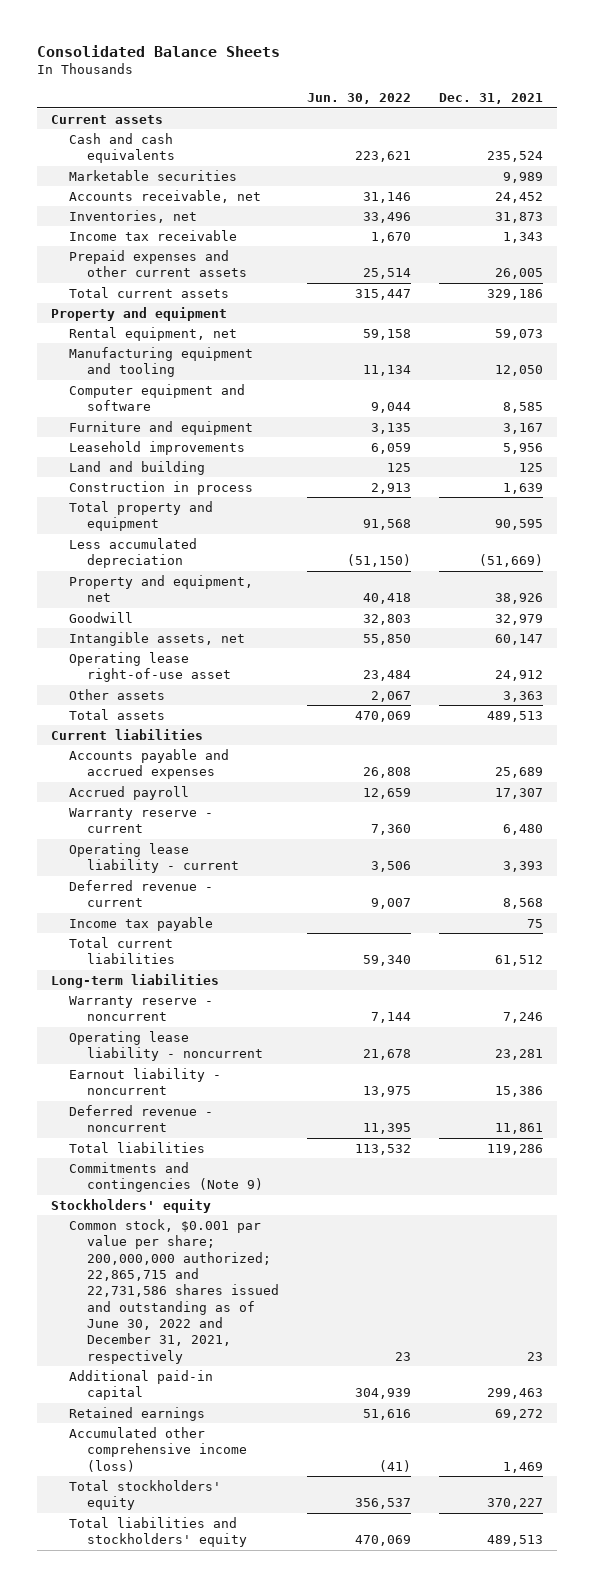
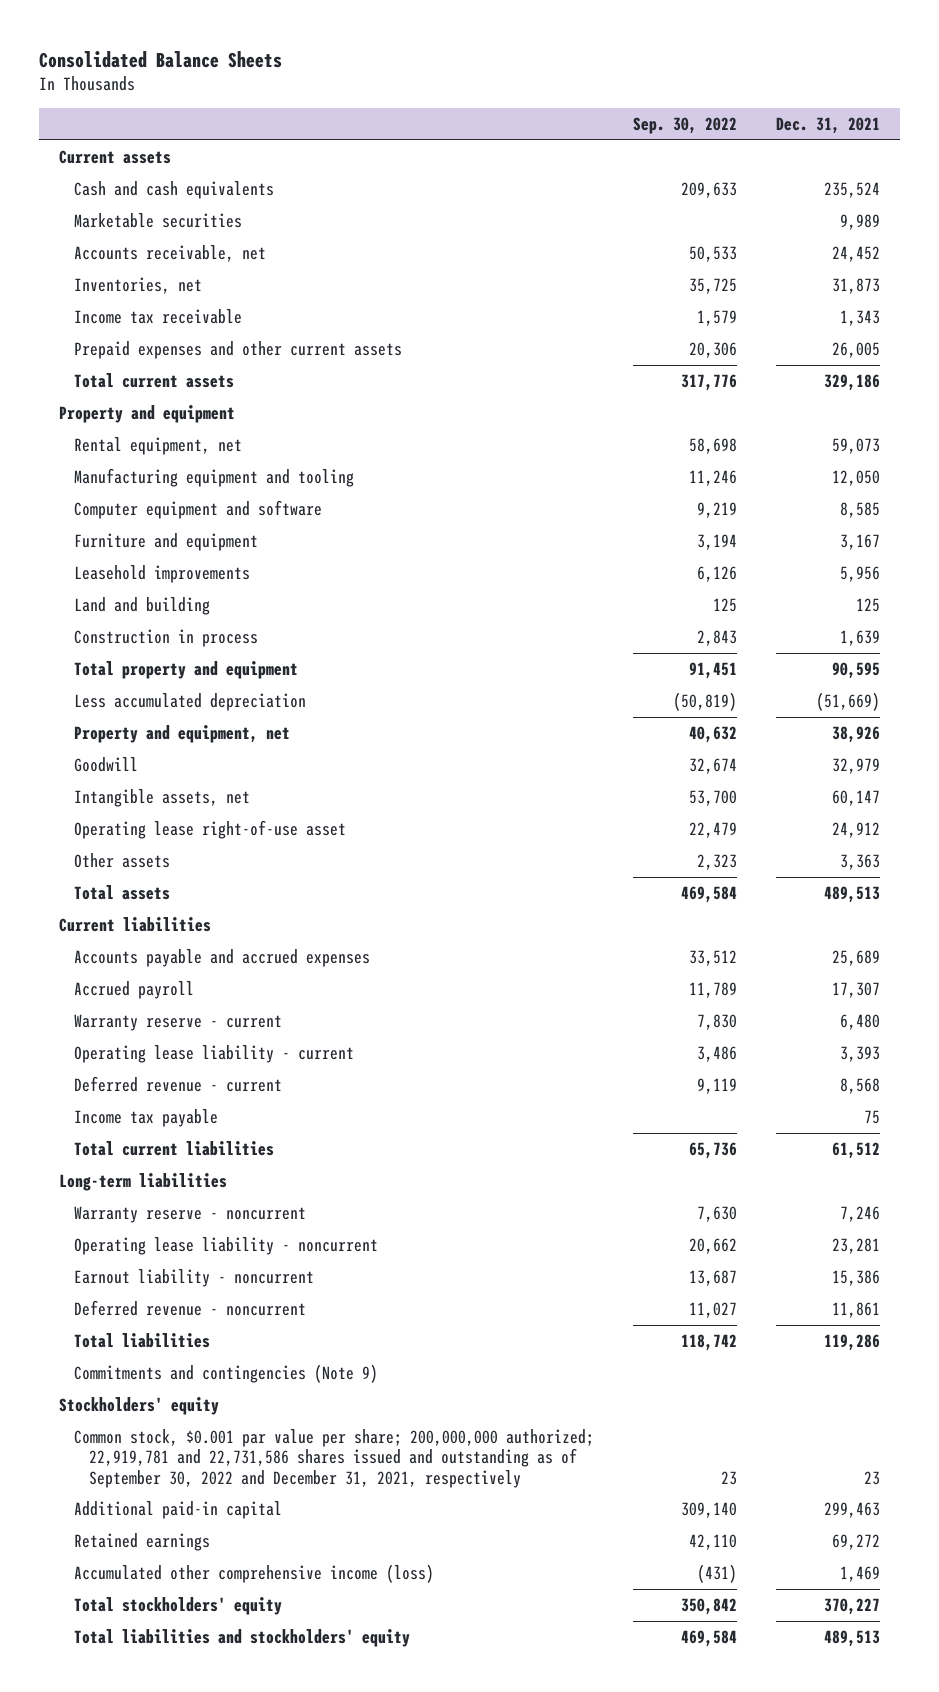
[307,93,412,105] Jun. 30, 2022 -> none
none -> [632,117,737,135] Sep. 30, 2022
[69,1218,280,1364] Common stock, $0.001 par value per share; 200,000,000 authorized; 22,865,715 and 22,731,586 shares issued and outstanding as of June 30, 2022 and December 31, 2021, respectively -> [73,1429,594,1488] Common stock, $0.001 par value per share; 200,000,000 authorized; 22,919,781 and 22,731,586 shares issued and outstanding as of September 30, 2022 and December 31, 2021, respectively

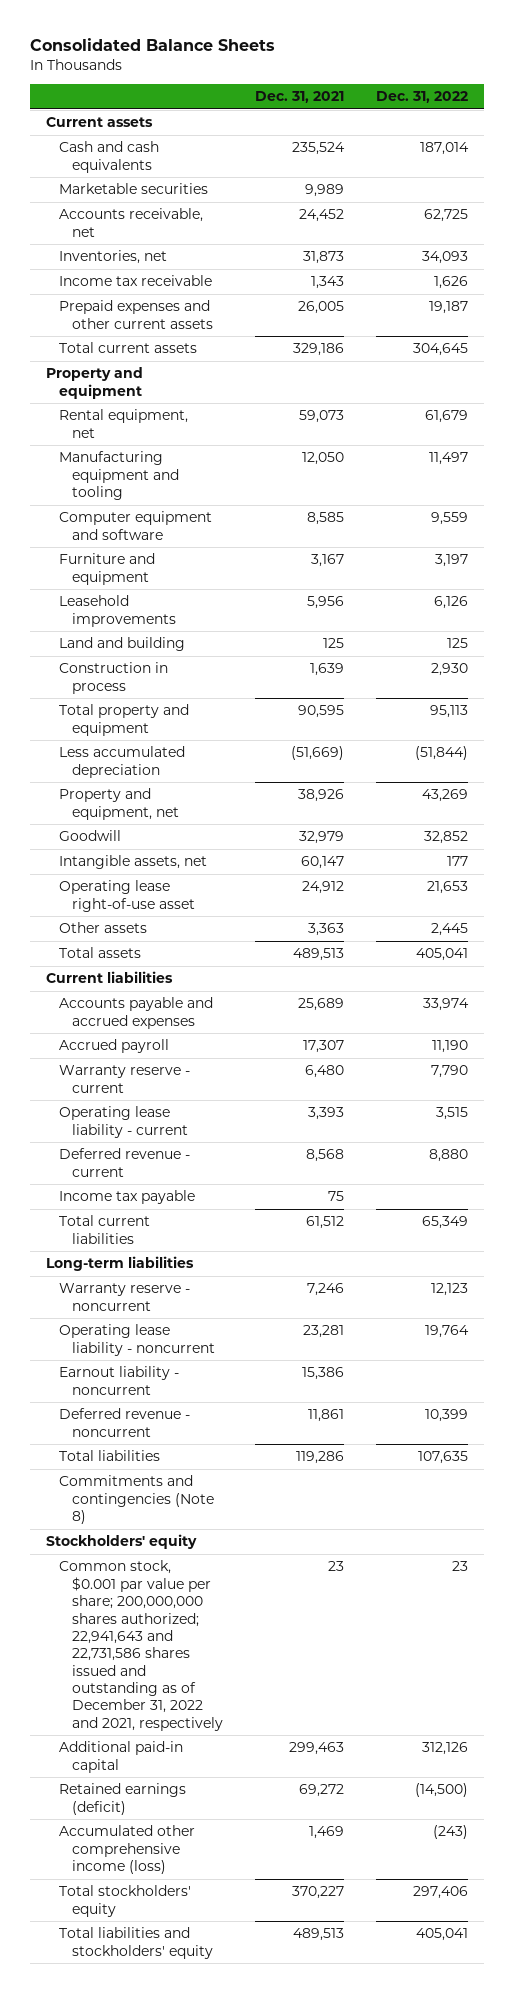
[632,117,737,135] Sep. 30, 2022 -> none
none -> [375,91,468,104] Dec. 31, 2022
[73,1364,378,1384] Commitments and contingencies (Note 9) -> [58,1475,214,1525] Commitments and contingencies (Note 8)
[73,1429,594,1488] Common stock, $0.001 par value per share; 200,000,000 authorized; 22,919,781 and 22,731,586 shares issued and outstanding as of September 30, 2022 and December 31, 2021, respectively -> [58,1560,223,1731] Common stock, $0.001 par value per share; 200,000,000 shares authorized; 22,941,643 and 22,731,586 shares issued and outstanding as of December 31, 2022 and 2021, respectively
[73,1533,210,1552] Retained earnings -> [58,1783,186,1815] Retained earnings (deficit)

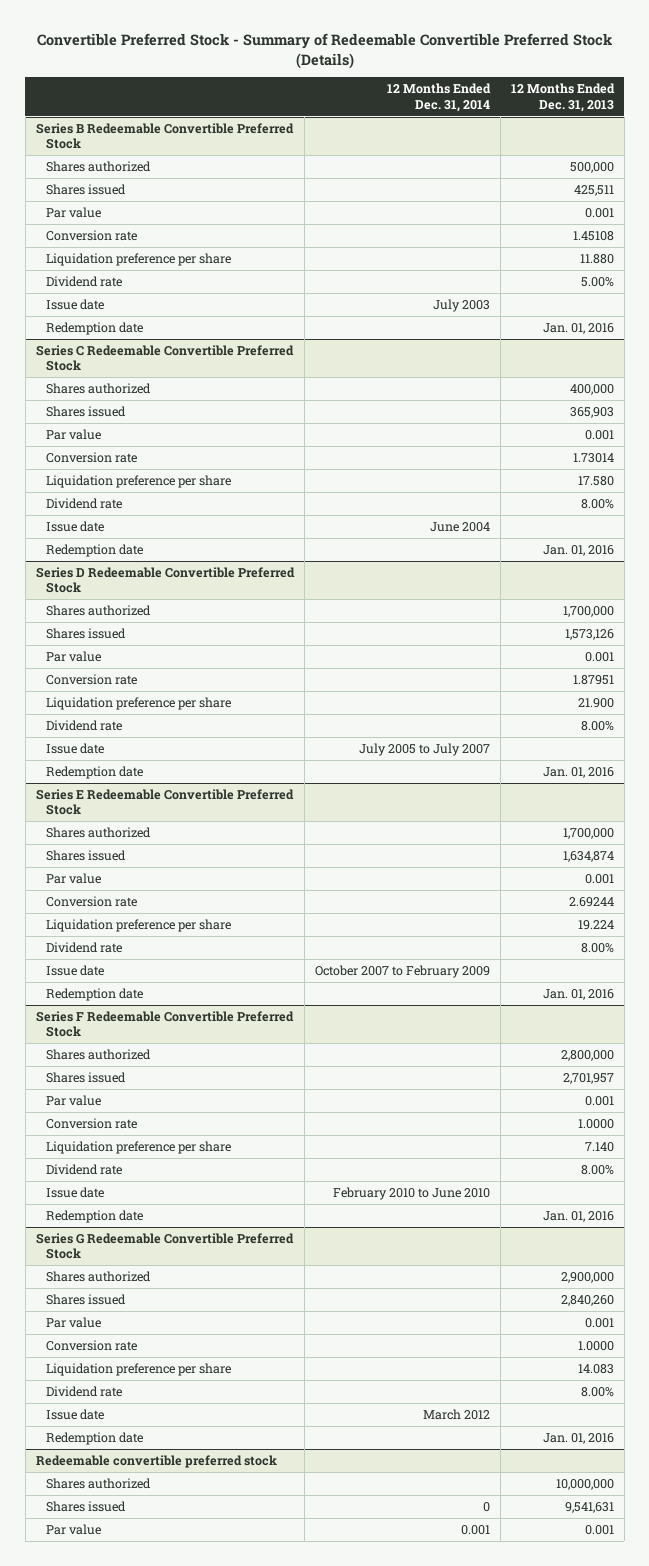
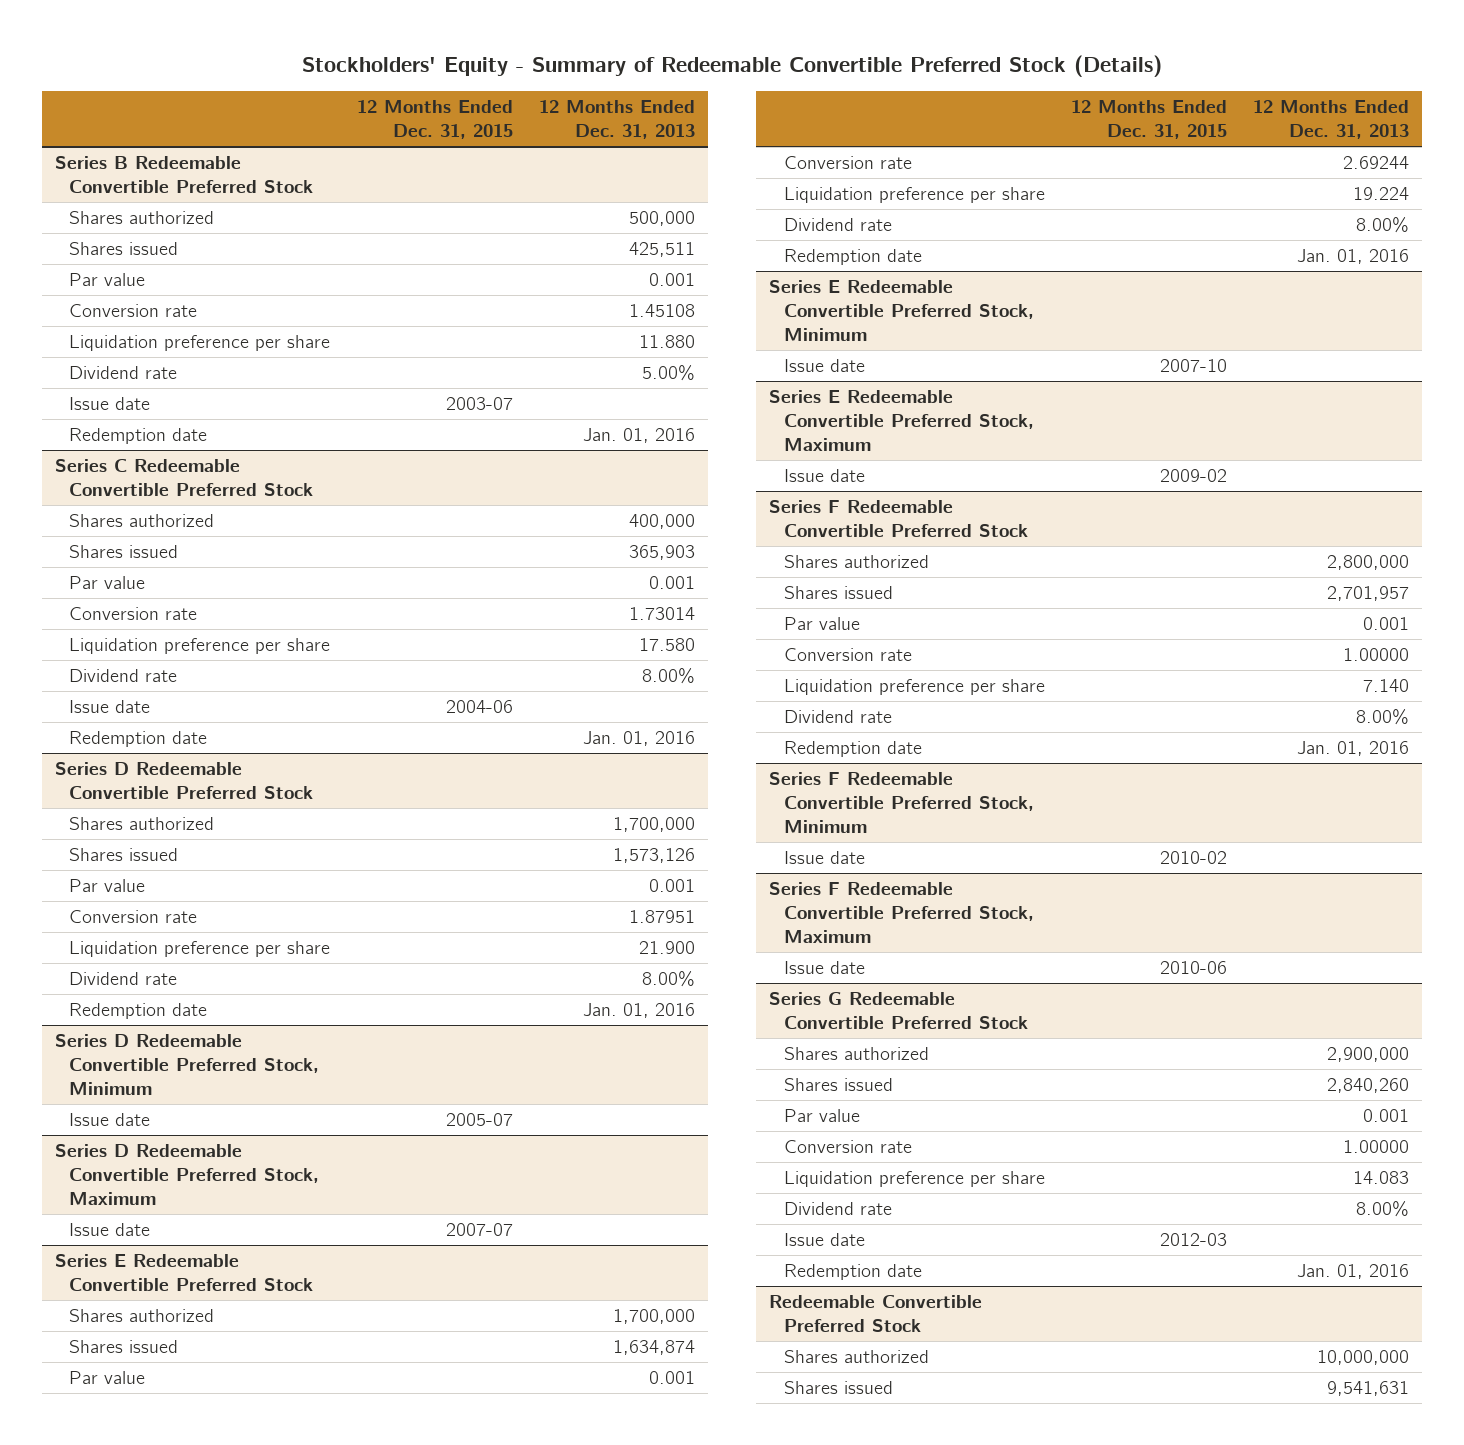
[36,32,613,69] Convertible Preferred Stock - Summary of Redeemable Convertible Preferred Stock (Details) -> [302,54,1163,77] Stockholders' Equity - Summary of Redeemable Convertible Preferred Stock (Details)
[386,83,491,112] 12 Months Ended Dec. 31, 2014 -> none
none -> [356,100,513,140] 12 Months Ended Dec. 31, 2015
[45,743,104,755] Issue date -> none
none -> [55,1034,320,1096] Series D Redeemable Convertible Preferred Stock, Minimum
none -> [69,1113,151,1127] Issue date
none -> [55,1144,320,1206] Series D Redeemable Convertible Preferred Stock, Maximum
none -> [69,1223,151,1237] Issue date
[45,965,104,977] Issue date -> none
none -> [769,280,1034,342] Series E Redeemable Convertible Preferred Stock, Minimum
none -> [783,359,865,373] Issue date
none -> [769,390,1034,452] Series E Redeemable Convertible Preferred Stock, Maximum
none -> [783,469,865,483] Issue date
[577,1119,614,1130] 1.0000 -> [1343,648,1410,662] 1.00000
[45,1187,104,1199] Issue date -> none
none -> [769,772,1034,834] Series F Redeemable Convertible Preferred Stock, Minimum
none -> [783,851,865,865] Issue date
none -> [769,882,1034,944] Series F Redeemable Convertible Preferred Stock, Maximum
none -> [783,961,865,975] Issue date
[577,1341,614,1352] 1.0000 -> [1343,1140,1410,1154] 1.00000
[35,1455,277,1469] Redeemable convertible preferred stock -> [769,1295,983,1333] Redeemable Convertible Preferred Stock
[45,1524,101,1536] Par value -> none

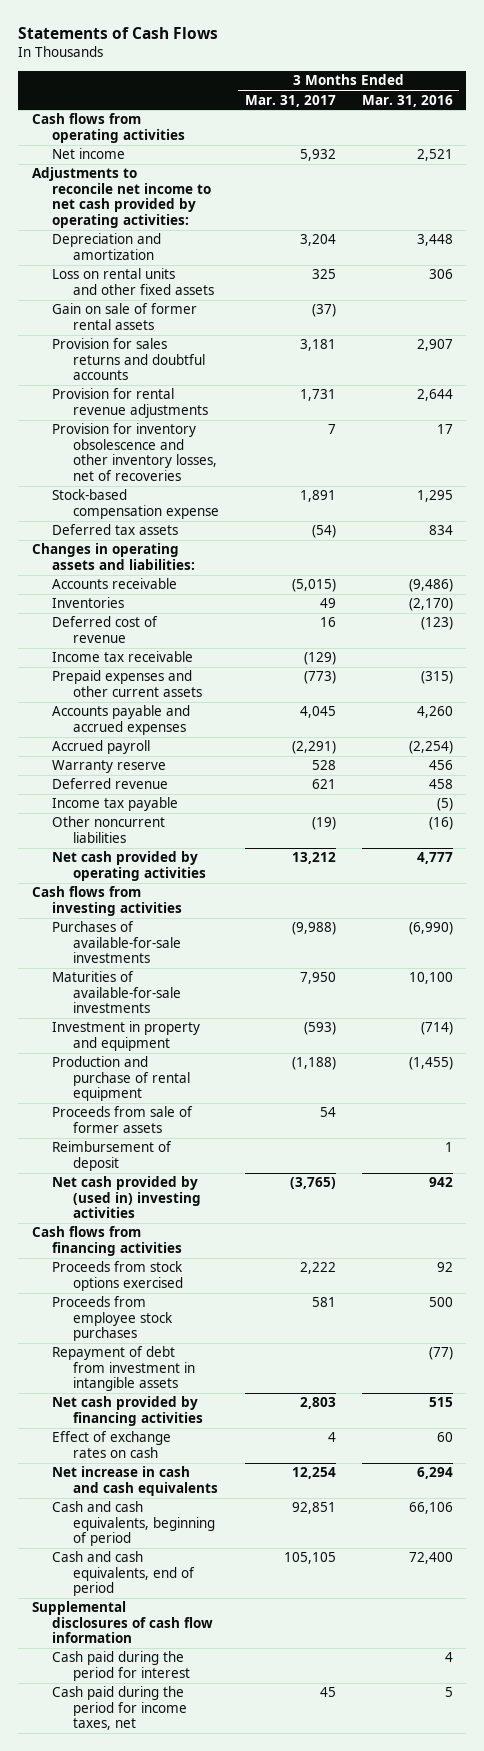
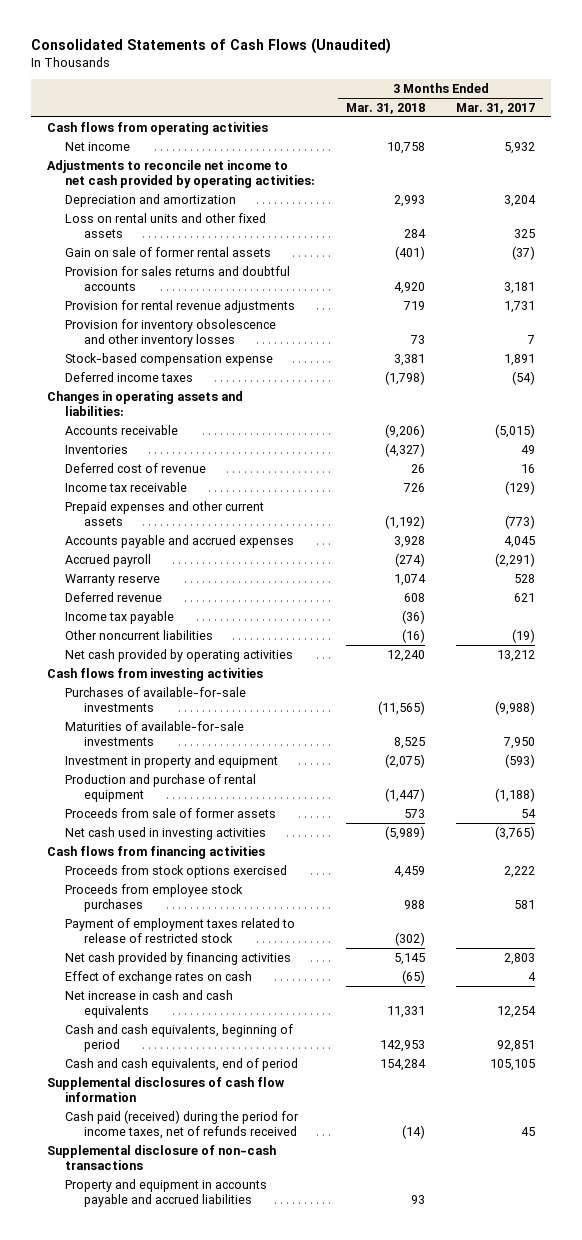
[18,27,219,40] Statements of Cash Flows -> [31,38,392,55] Consolidated Statements of Cash Flows (Unaudited)
[361,94,453,107] Mar. 31, 2016 -> none
none -> [346,102,426,114] Mar. 31, 2018
[52,423,217,481] Provision for inventory obsolescence and other inventory losses, net of recoveries -> [65,318,277,347] Provision for inventory obsolescence and other inventory losses
[52,524,179,536] Deferred tax assets -> [65,371,194,382] Deferred income taxes
[52,1141,173,1171] Reimbursement of deposit -> none
[52,1176,201,1219] Net cash provided by (used in) investing activities -> [65,826,267,840] Net cash used in investing activities
[52,1346,195,1392] Repayment of debt from investment in intangible assets -> none
none -> [65,917,296,943] Payment of employment taxes related to release of restricted stock
[52,1651,190,1681] Cash paid during the period for interest -> none
[52,1686,187,1731] Cash paid during the period for income taxes, net -> [65,1109,300,1139] Cash paid (received) during the period for income taxes, net of refunds received
none -> [46,1144,276,1170] Supplemental disclosure of non-cash transactions
none -> [65,1178,268,1207] Property and equipment in accounts payable and accrued liabilities

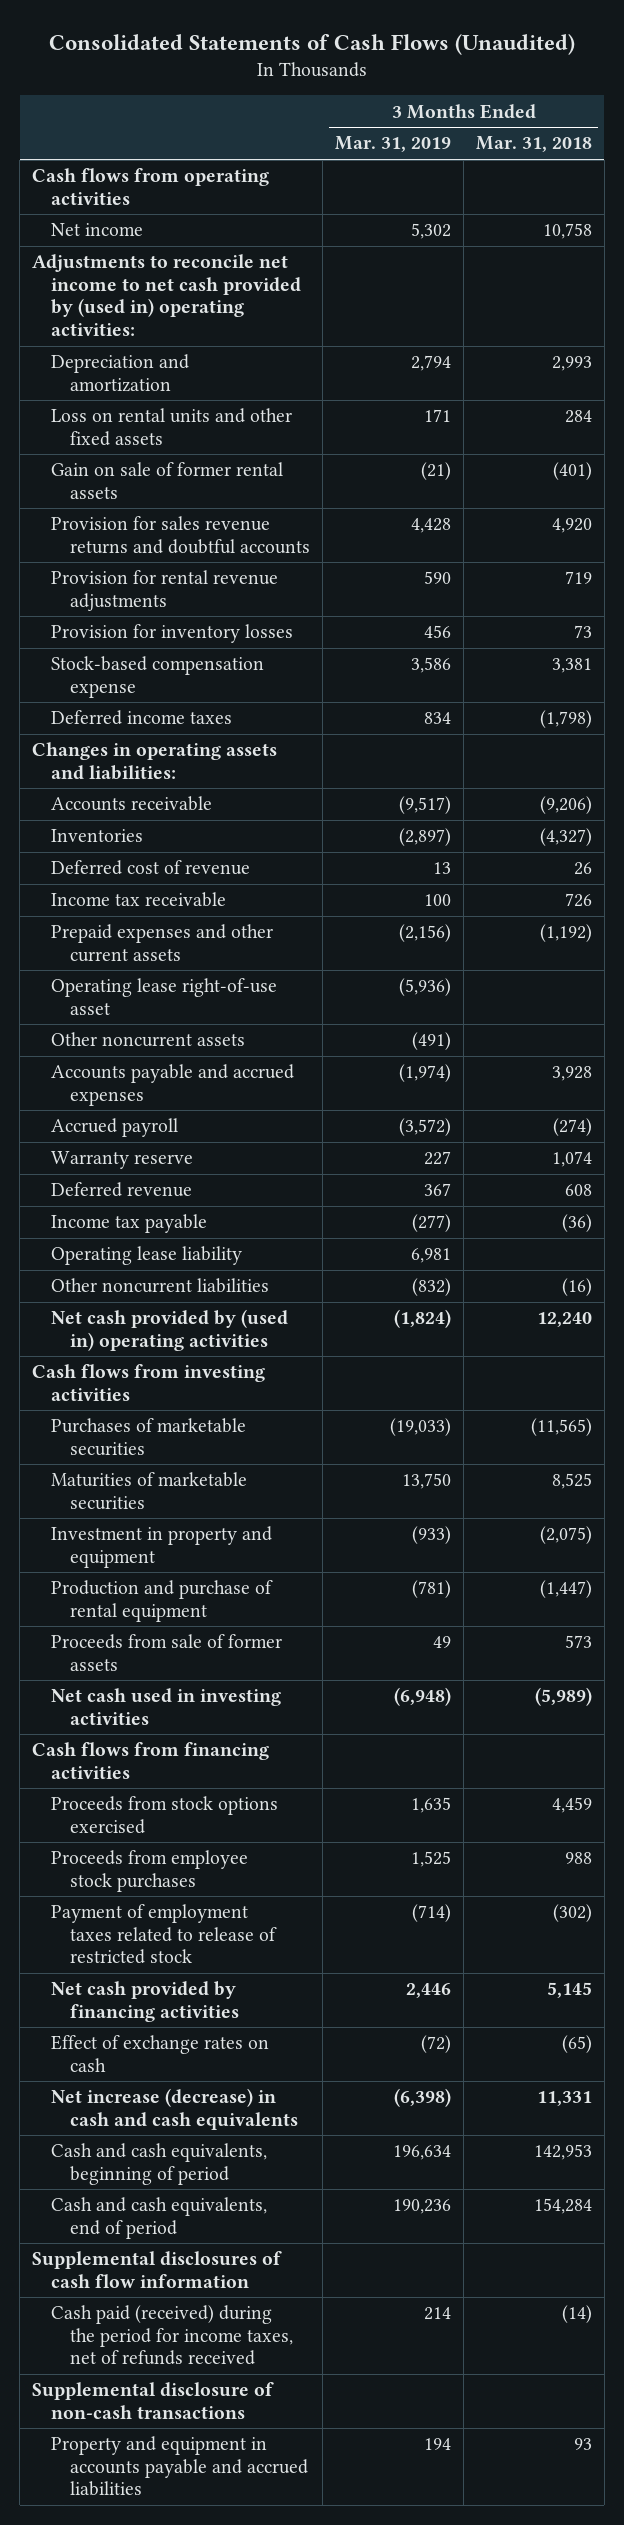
[456,102,536,114] Mar. 31, 2017 -> none
none -> [335,136,452,153] Mar. 31, 2019
[46,159,316,188] Adjustments to reconcile net income to net cash provided by operating activities: -> [32,254,302,336] Adjustments to reconcile net income to net cash provided by (used in) operating activities:
[65,265,291,291] Provision for sales returns and doubtful accounts -> [51,516,311,554] Provision for sales revenue returns and doubtful accounts
[65,318,277,347] Provision for inventory obsolescence and other inventory losses -> [51,624,294,644] Provision for inventory losses
none -> [51,978,278,1015] Operating lease right-of-use asset
none -> [51,1032,246,1048] Other noncurrent assets
none -> [51,1246,243,1266] Operating lease liability
[65,648,294,662] Net cash provided by operating activities -> [51,1309,289,1351] Net cash provided by (used in) operating activities
[65,686,247,712] Purchases of available-for-sale investments -> [51,1418,247,1456] Purchases of marketable securities
[65,720,245,746] Maturities of available-for-sale investments -> [51,1472,248,1510] Maturities of marketable securities
[65,989,234,1018] Net increase in cash and cash equivalents -> [51,2088,299,2130] Net increase (decrease) in cash and cash equivalents

